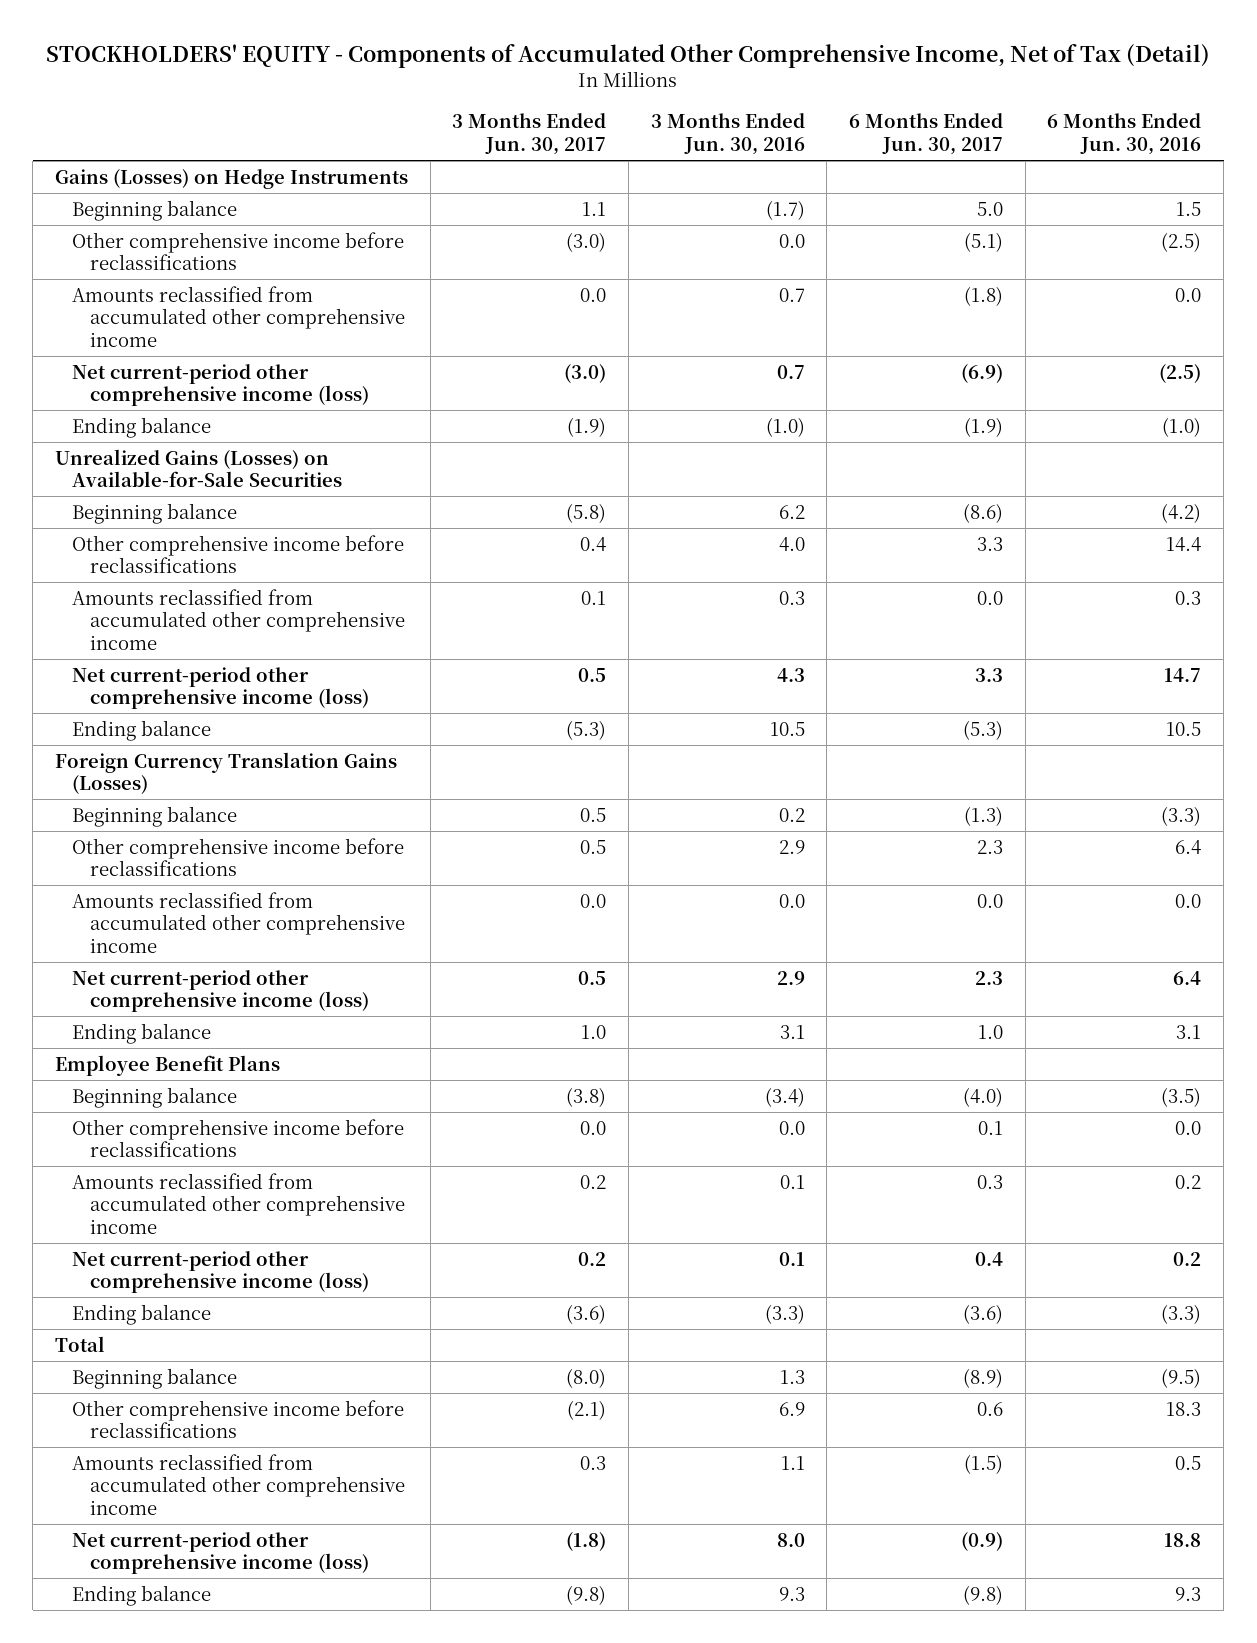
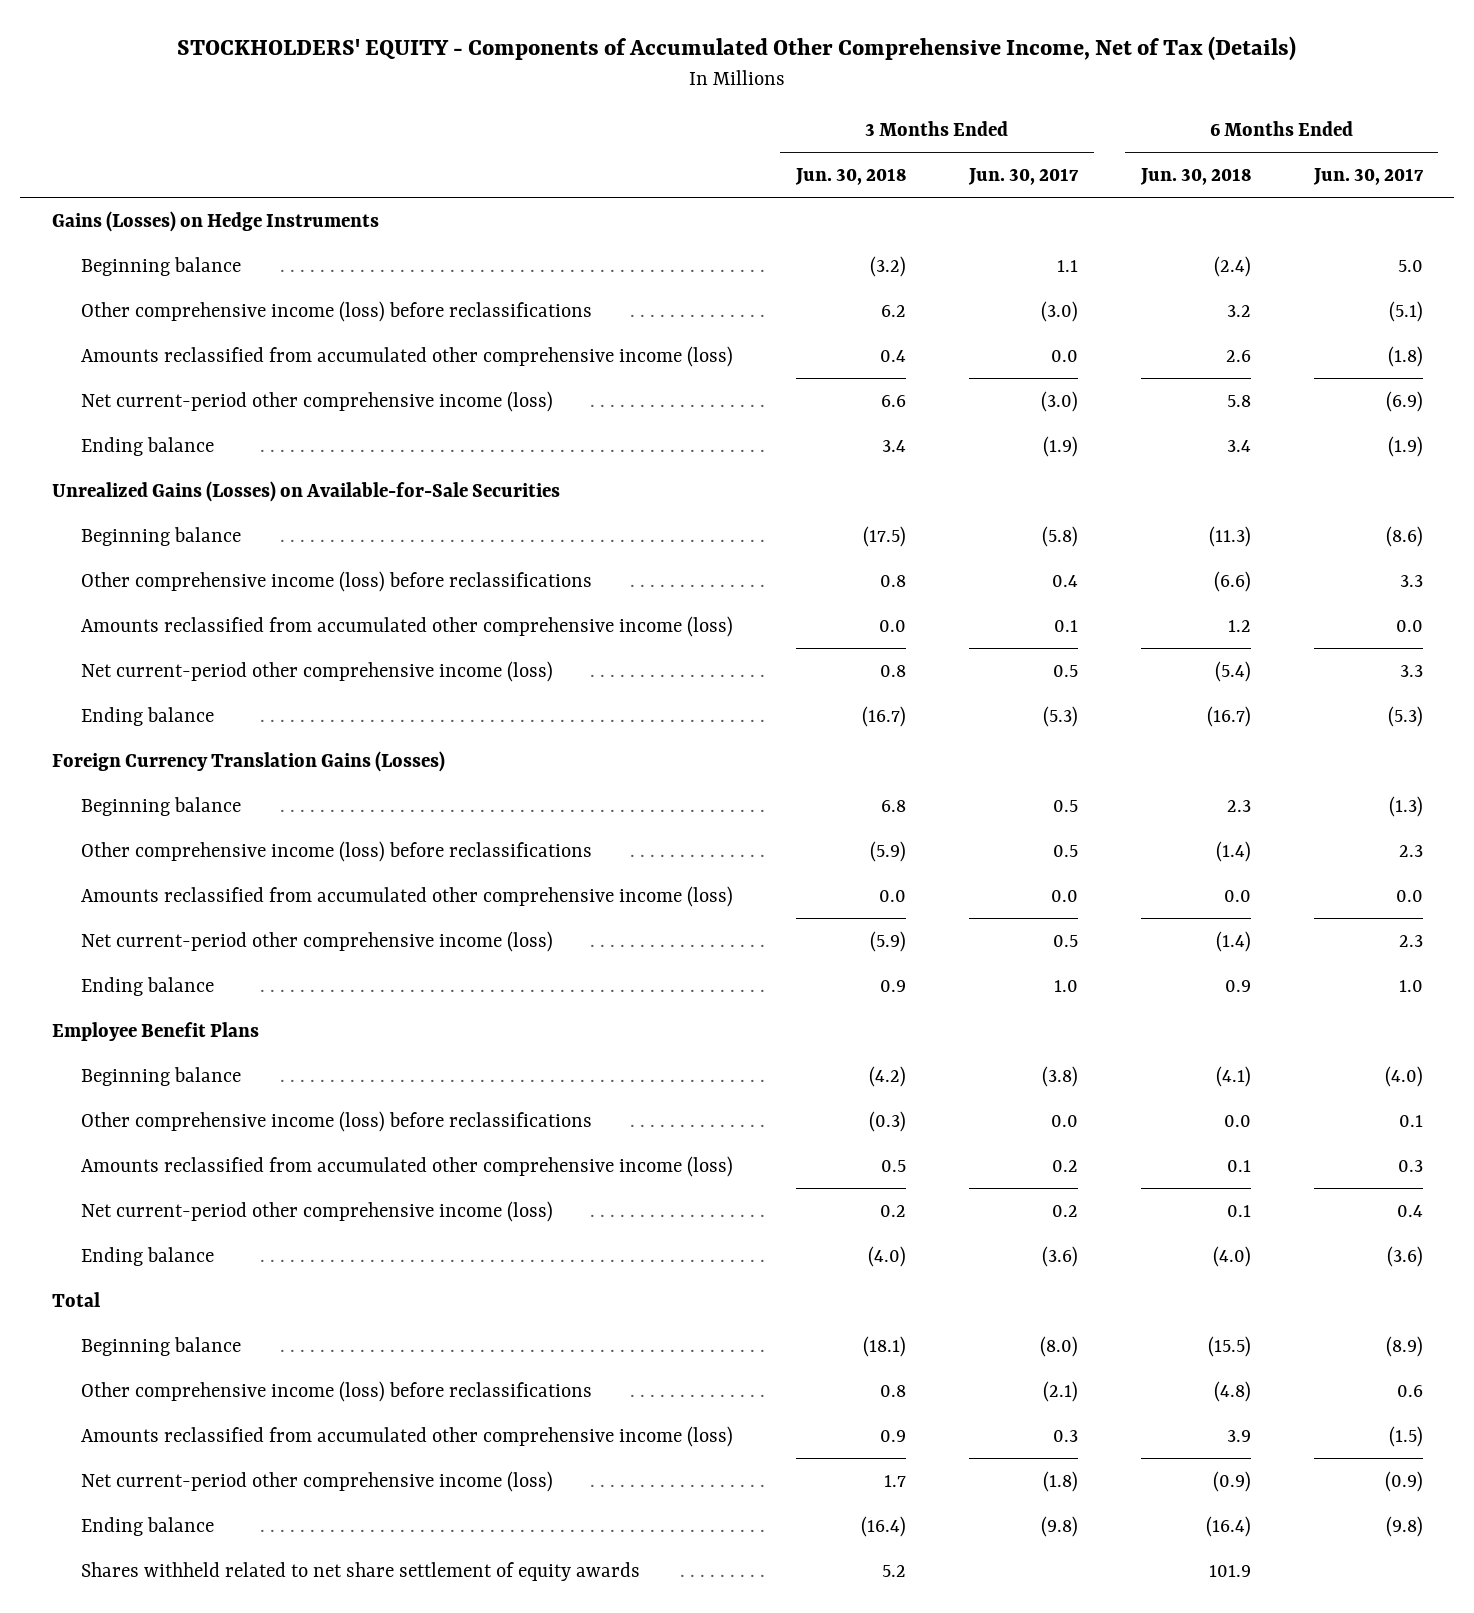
[46,43,1211,68] STOCKHOLDERS' EQUITY - Components of Accumulated Other Comprehensive Income, Net of Tax (Detail) -> [177,35,1297,61] STOCKHOLDERS' EQUITY - Components of Accumulated Other Comprehensive Income, Net of Tax (Details)
[650,113,805,156] 3 Months Ended Jun. 30, 2016 -> none
[1047,113,1202,156] 6 Months Ended Jun. 30, 2016 -> none
none -> [795,167,907,185] Jun. 30, 2018
none -> [1139,167,1251,185] Jun. 30, 2018
[72,231,405,271] Other comprehensive income before reclassifications -> [81,300,593,322] Other comprehensive income (loss) before reclassifications
[72,285,405,348] Amounts reclassified from accumulated other comprehensive income -> [81,345,734,367] Amounts reclassified from accumulated other comprehensive income (loss)
[72,534,405,574] Other comprehensive income before reclassifications -> [81,570,593,592] Other comprehensive income (loss) before reclassifications
[72,588,405,651] Amounts reclassified from accumulated other comprehensive income -> [81,615,734,637] Amounts reclassified from accumulated other comprehensive income (loss)
[72,837,405,877] Other comprehensive income before reclassifications -> [81,840,593,862] Other comprehensive income (loss) before reclassifications
[72,891,405,954] Amounts reclassified from accumulated other comprehensive income -> [81,885,734,907] Amounts reclassified from accumulated other comprehensive income (loss)
[72,1118,405,1158] Other comprehensive income before reclassifications -> [81,1110,593,1132] Other comprehensive income (loss) before reclassifications
[72,1172,405,1235] Amounts reclassified from accumulated other comprehensive income -> [81,1155,734,1177] Amounts reclassified from accumulated other comprehensive income (loss)
[72,1399,405,1439] Other comprehensive income before reclassifications -> [81,1380,593,1402] Other comprehensive income (loss) before reclassifications
[72,1453,405,1516] Amounts reclassified from accumulated other comprehensive income -> [81,1425,734,1447] Amounts reclassified from accumulated other comprehensive income (loss)
none -> [81,1561,641,1581] Shares withheld related to net share settlement of equity awards

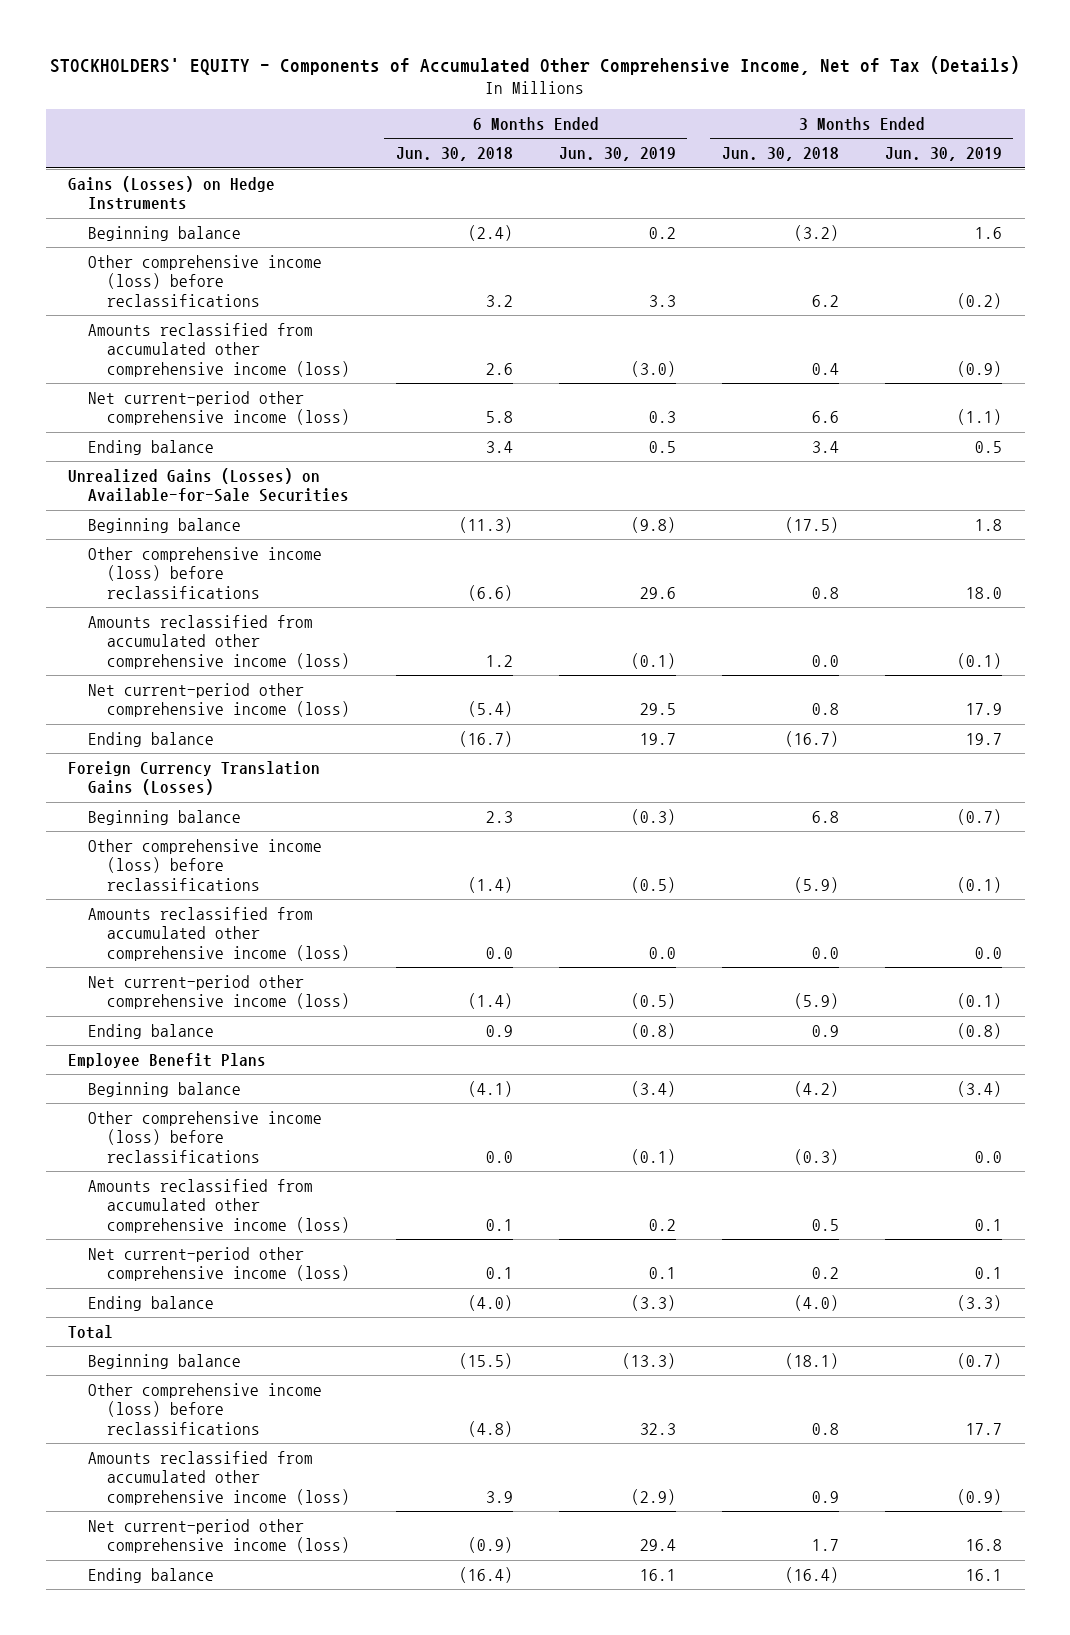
[967,167,1079,185] Jun. 30, 2017 -> none
[1312,167,1424,185] Jun. 30, 2017 -> none
none -> [558,147,676,162] Jun. 30, 2019
none -> [884,147,1002,162] Jun. 30, 2019
[81,1561,641,1581] Shares withheld related to net share settlement of equity awards -> none

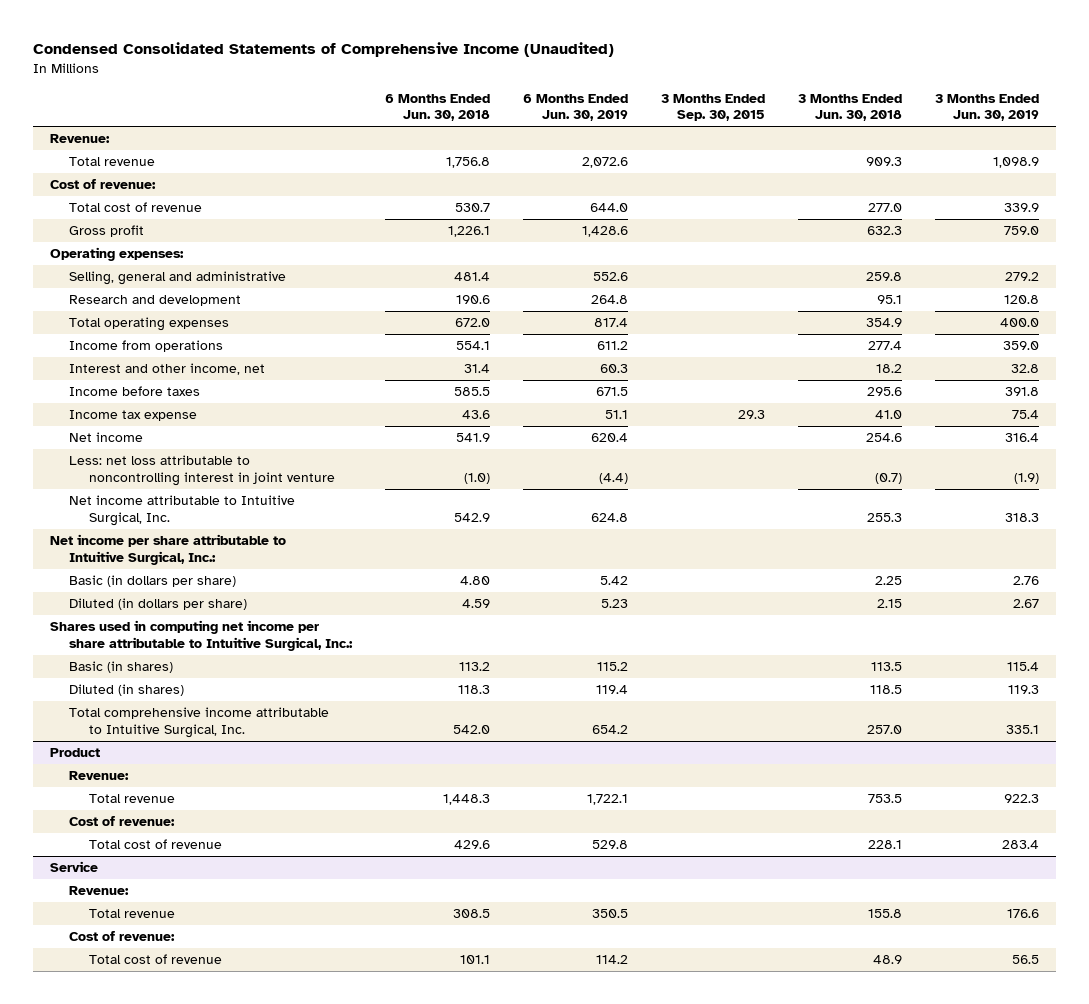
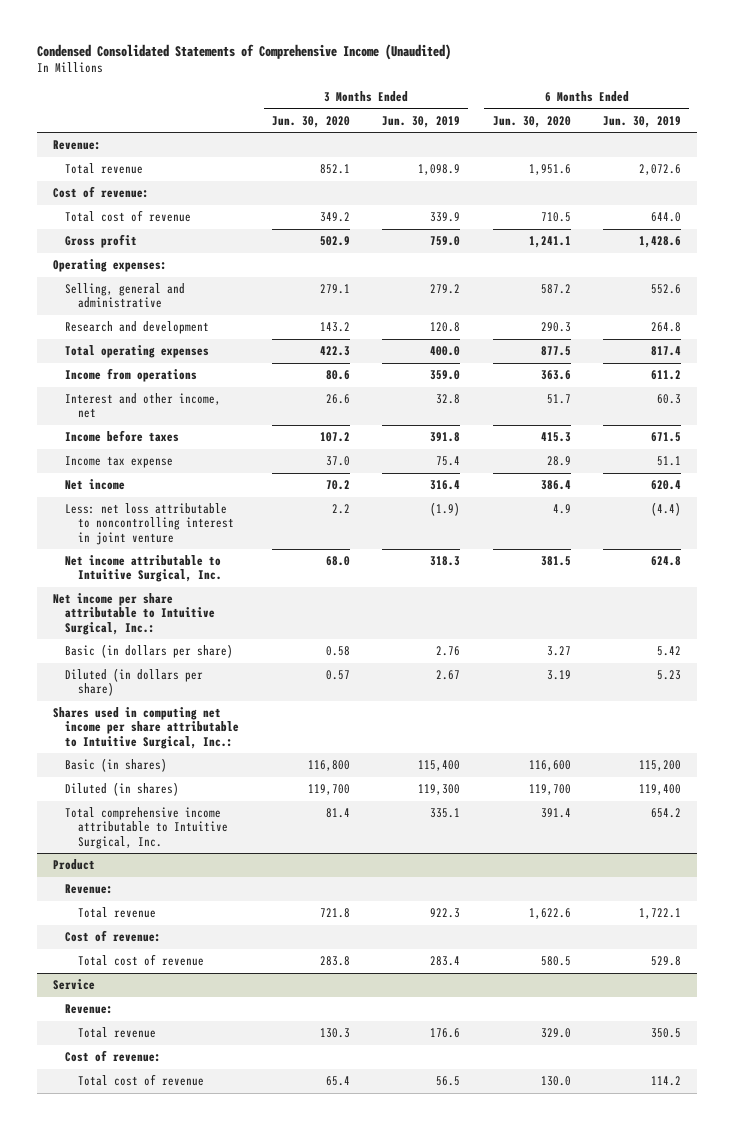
[385,93,491,122] 6 Months Ended Jun. 30, 2018 -> none
[661,93,766,122] 3 Months Ended Sep. 30, 2015 -> none
[798,93,903,122] 3 Months Ended Jun. 30, 2018 -> none
none -> [271,115,350,128] Jun. 30, 2020
none -> [492,115,571,128] Jun. 30, 2020
[597,662,629,672] 115.2 -> [639,760,682,772] 115,200
[1007,662,1040,672] 115.4 -> [418,760,461,772] 115,400
[596,685,629,695] 119.4 -> [639,784,682,796] 119,400
[1008,685,1040,695] 119.3 -> [418,784,461,796] 119,300

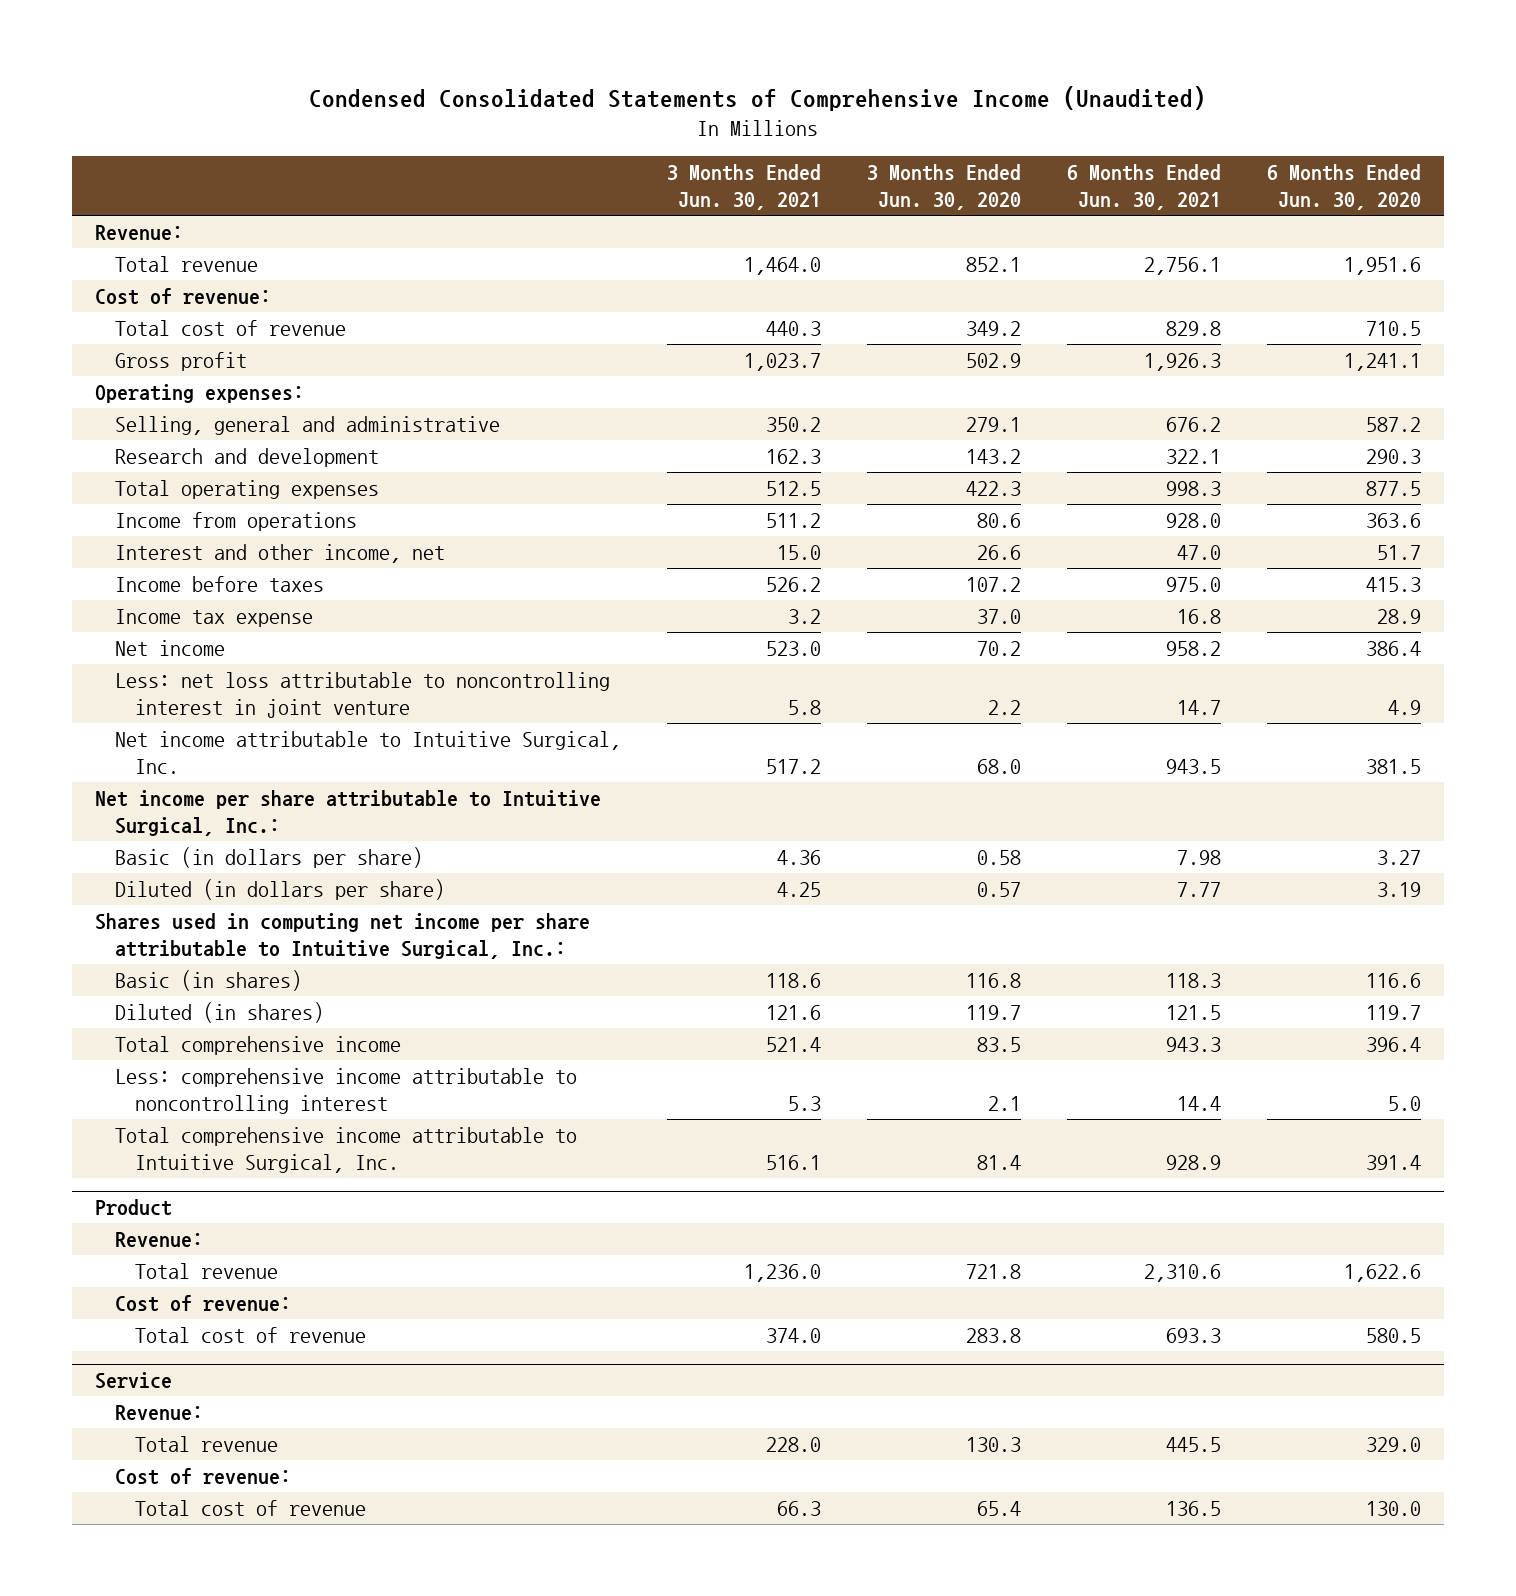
[382,115,461,128] Jun. 30, 2019 -> none
[603,115,682,128] Jun. 30, 2019 -> none
none -> [666,164,821,211] 3 Months Ended Jun. 30, 2021
none -> [1066,164,1221,211] 6 Months Ended Jun. 30, 2021
[307,760,350,772] 116,800 -> [965,972,1021,988] 116.8
[528,760,571,772] 116,600 -> [1365,972,1421,988] 116.6
[307,784,350,796] 119,700 -> [965,1004,1021,1020] 119.7
[528,784,571,796] 119,700 -> [1365,1004,1421,1020] 119.7
none -> [114,1035,401,1055] Total comprehensive income
none -> [114,1067,577,1114] Less: comprehensive income attributable to noncontrolling interest

